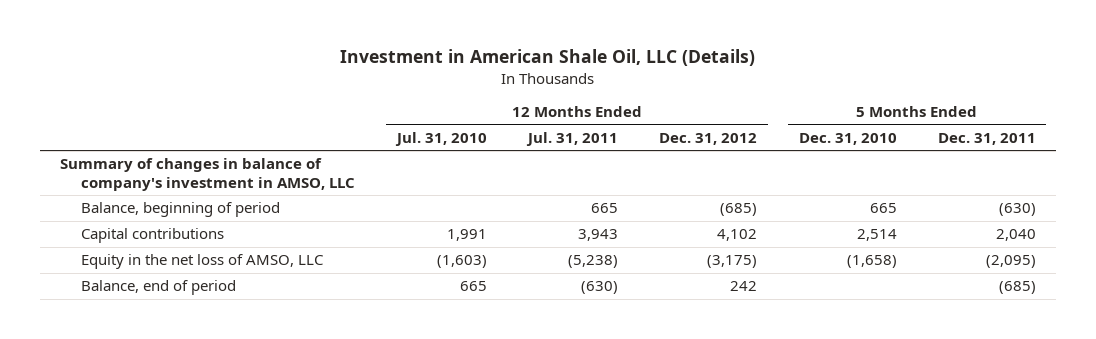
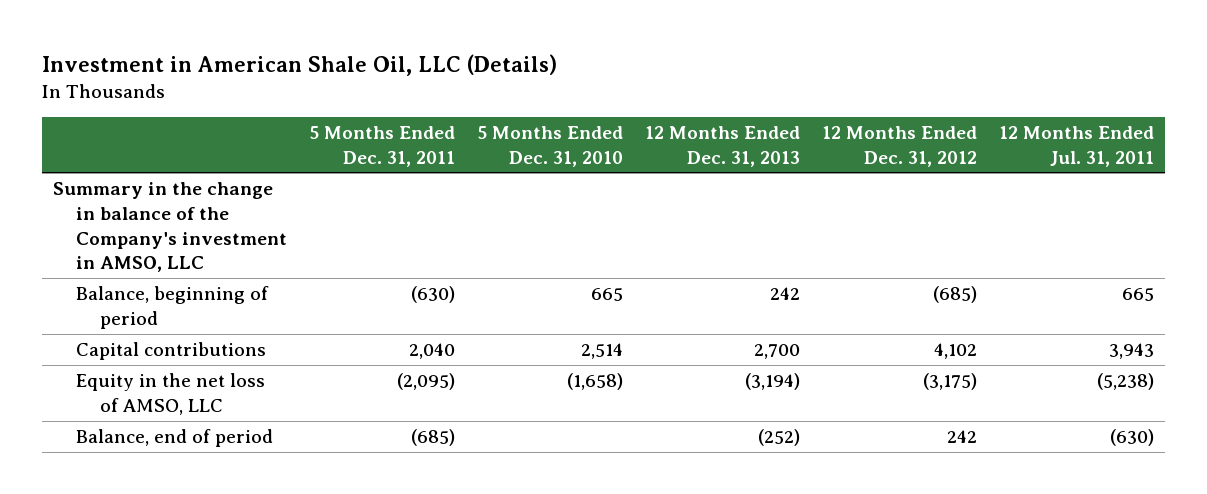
[394,131,487,146] Jul. 31, 2010 -> none
none -> [645,125,801,167] 12 Months Ended Dec. 31, 2013
[60,158,356,191] Summary of changes in balance of company's investment in AMSO, LLC -> [53,182,288,273] Summary in the change in balance of the Company's investment in AMSO, LLC

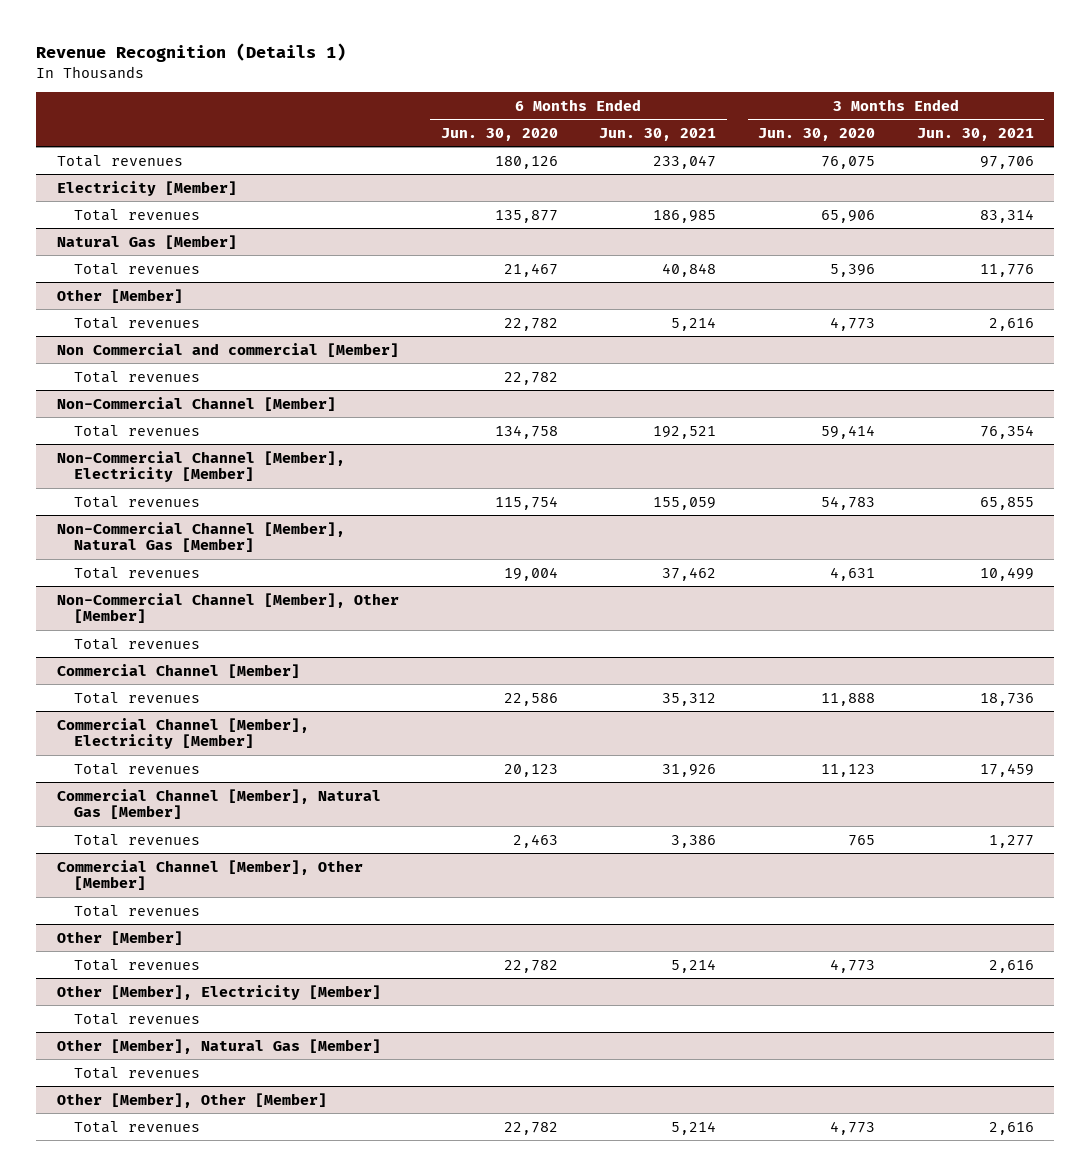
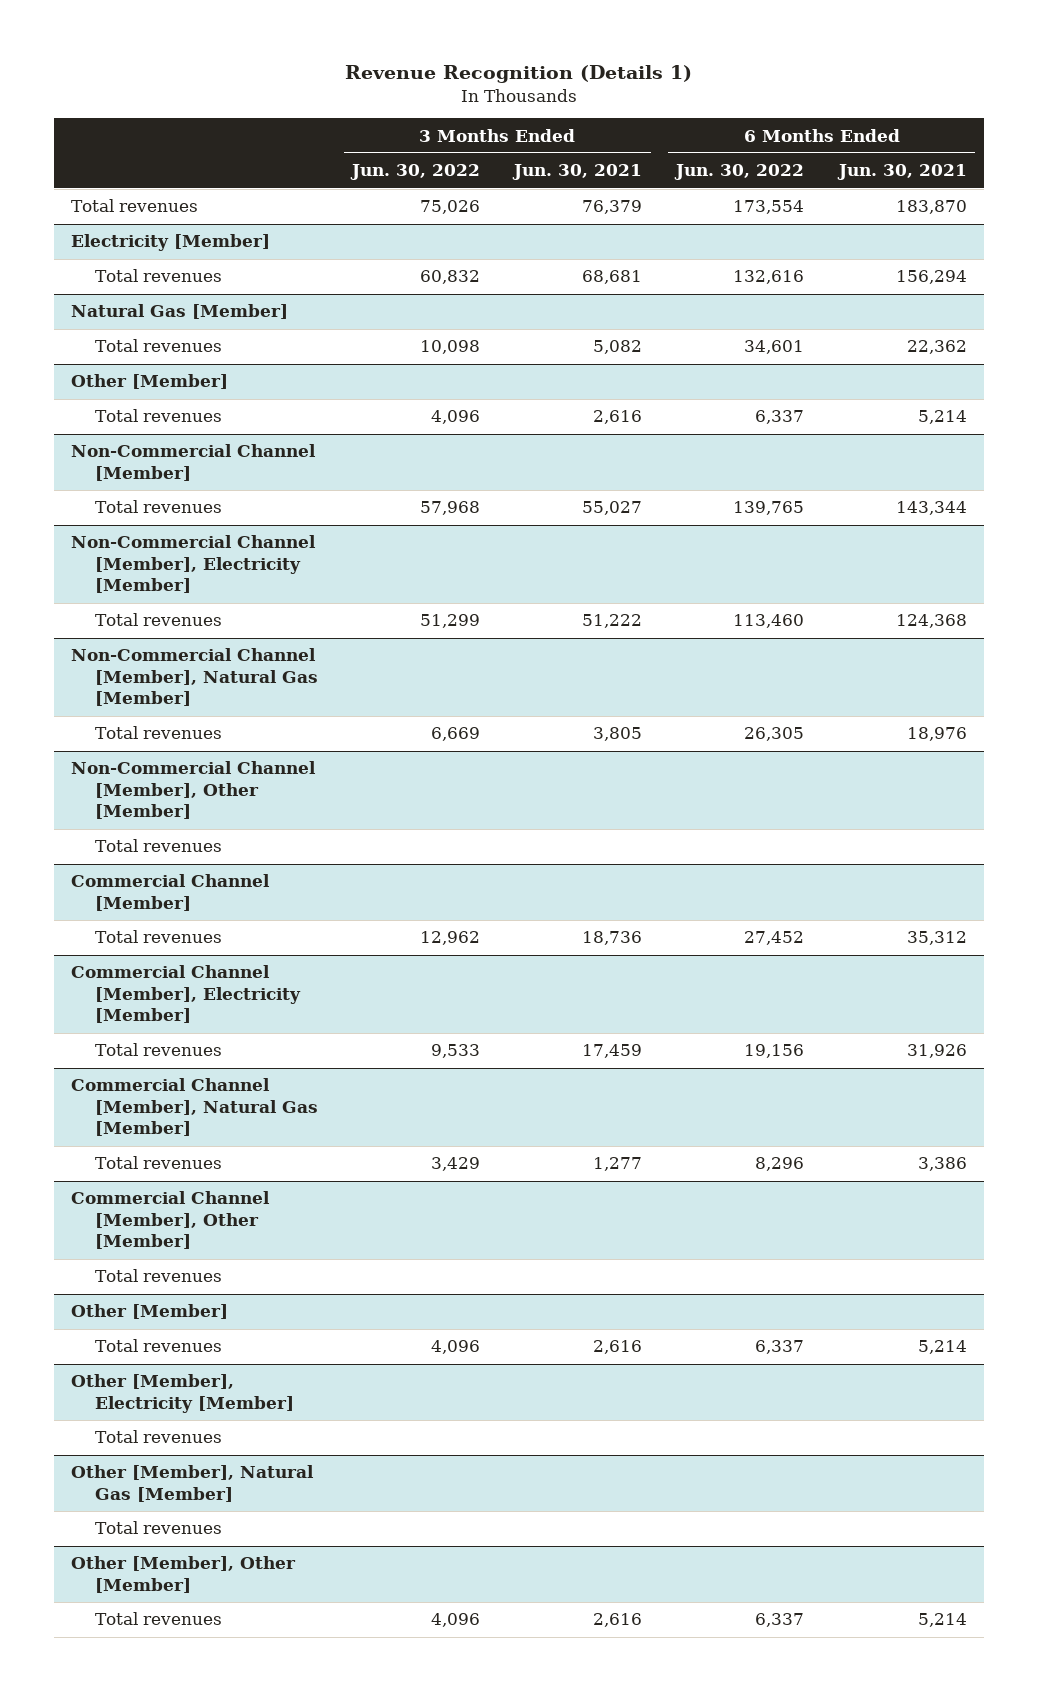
[440,127,558,141] Jun. 30, 2020 -> none
[757,127,875,141] Jun. 30, 2020 -> none
none -> [350,164,481,181] Jun. 30, 2022
none -> [674,164,805,181] Jun. 30, 2022
[653,154,717,169] 233,047 -> [895,200,967,215] 183,870
[979,155,1034,169] 97,706 -> [582,200,643,215] 76,379
[653,209,717,223] 186,985 -> [895,270,967,285] 156,294
[979,208,1034,223] 83,314 -> [582,270,643,285] 68,681
[662,262,717,277] 40,848 -> [906,340,967,355] 22,362
[979,263,1034,277] 11,776 -> [593,340,643,355] 5,082
[56,342,399,357] Non Commercial and commercial [Member] -> none
[74,370,201,383] Total revenues -> none
[653,425,717,439] 192,521 -> [895,501,967,516] 143,344
[979,424,1034,439] 76,354 -> [582,501,643,516] 55,027
[653,496,717,510] 155,059 -> [895,614,967,629] 124,368
[979,496,1034,510] 65,855 -> [582,614,643,629] 51,222
[662,566,717,581] 37,462 -> [906,727,967,742] 18,976
[979,566,1034,581] 10,499 -> [593,727,643,742] 3,805

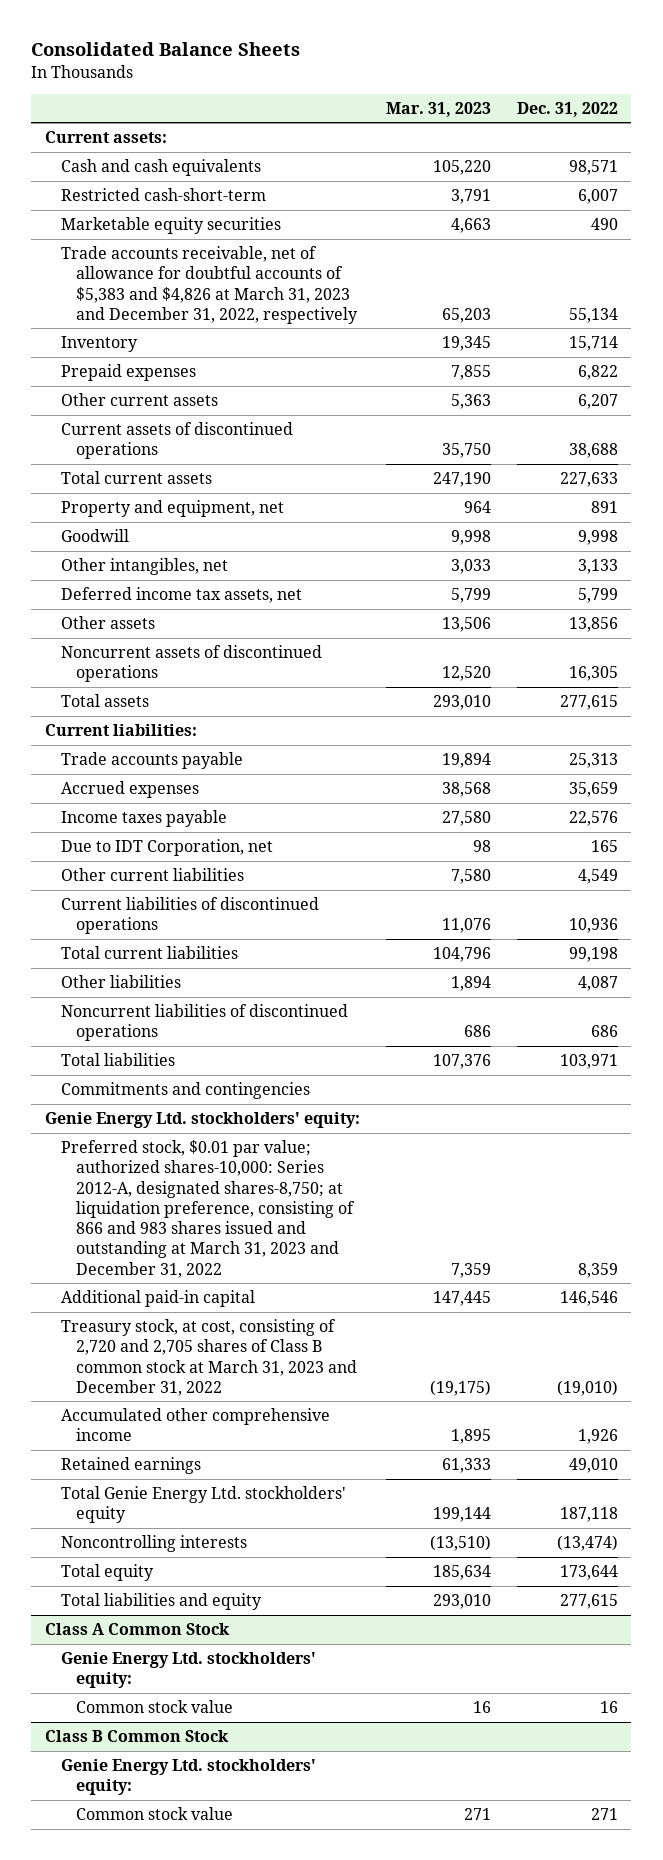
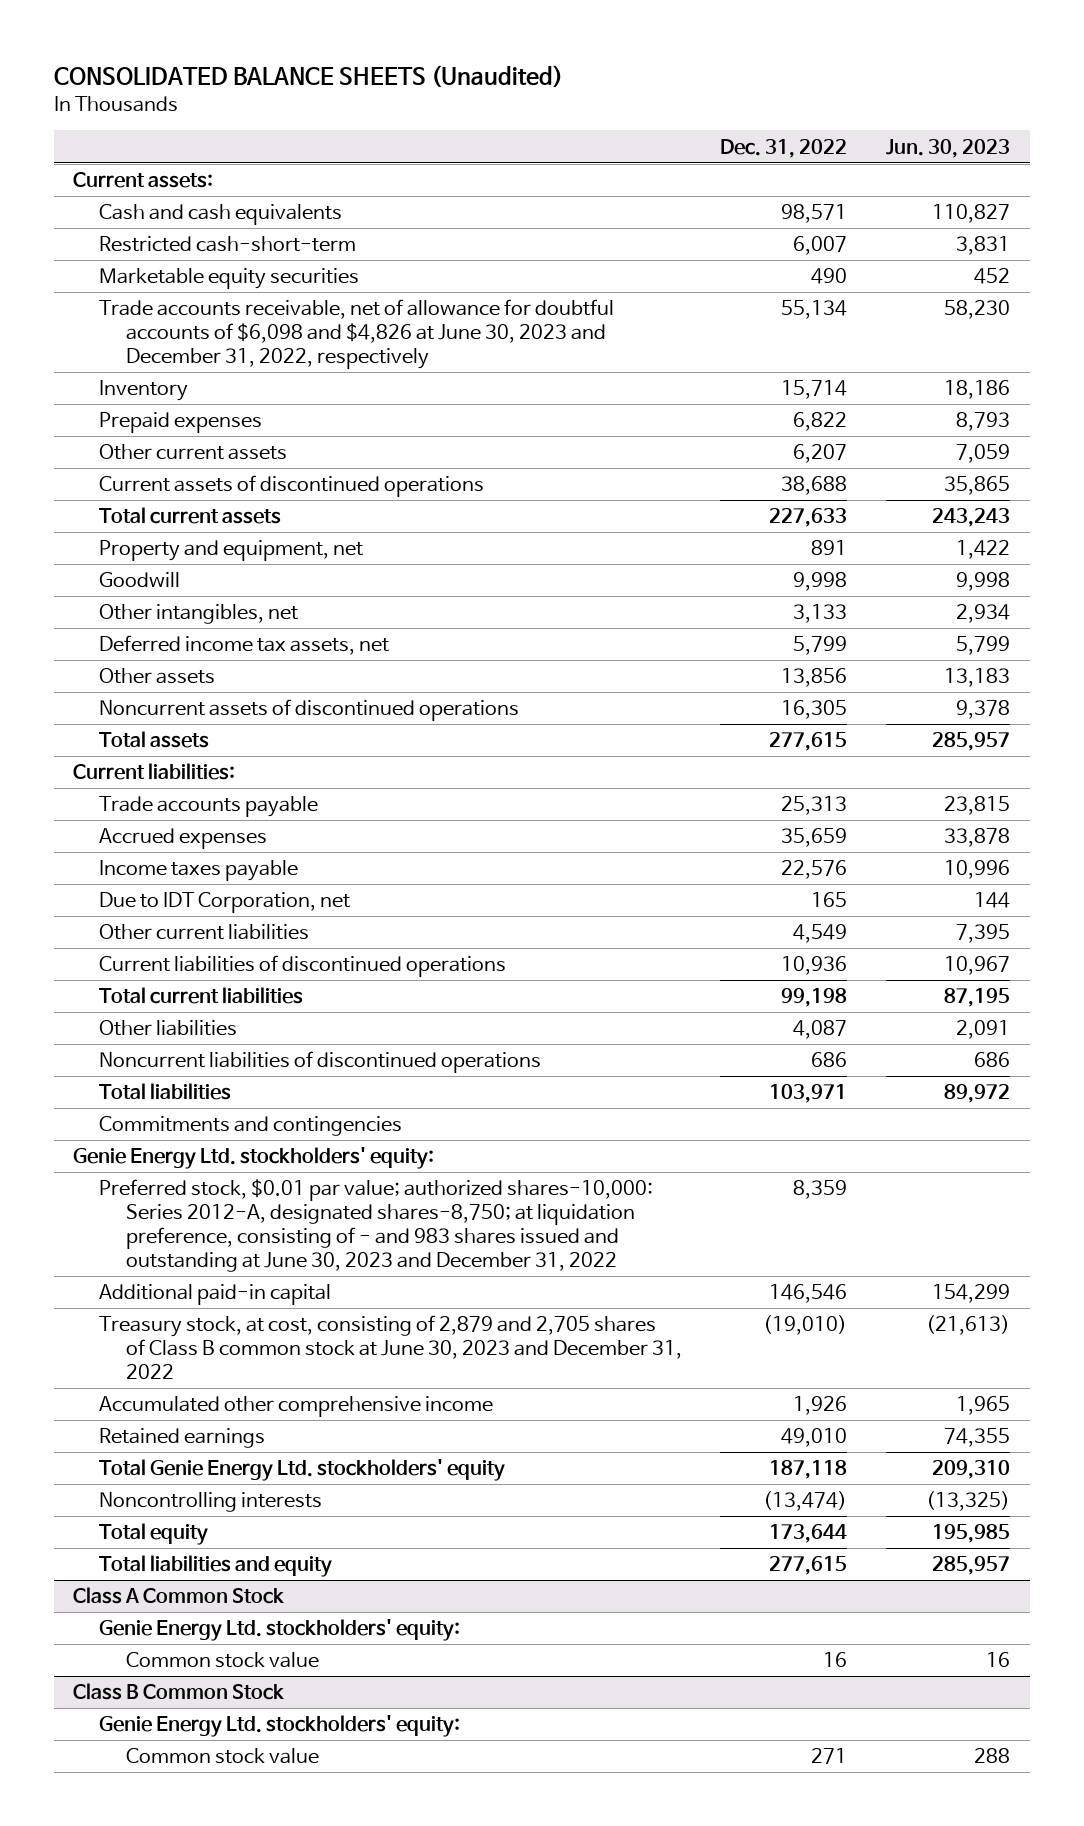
[31,42,301,57] Consolidated Balance Sheets -> [53,65,563,89] CONSOLIDATED BALANCE SHEETS (Unaudited)
[385,101,491,117] Mar. 31, 2023 -> none
none -> [886,138,1011,158] Jun. 30, 2023
[60,246,359,324] Trade accounts receivable, net of allowance for doubtful accounts of $5,383 and $4,826 at March 31, 2023 and December 31, 2022, respectively -> [99,299,615,370] Trade accounts receivable, net of allowance for doubtful accounts of $6,098 and $4,826 at June 30, 2023 and December 31, 2022, respectively
[60,1140,356,1278] Preferred stock, $0.01 par value; authorized shares-10,000: Series 2012-A, designated shares-8,750; at liquidation preference, consisting of 866 and 983 shares issued and outstanding at March 31, 2023 and December 31, 2022 -> [99,1179,654,1272] Preferred stock, $0.01 par value; authorized shares-10,000: Series 2012-A, designated shares-8,750; at liquidation preference, consisting of - and 983 shares issued and outstanding at June 30, 2023 and December 31, 2022
[60,1319,358,1396] Treasury stock, at cost, consisting of 2,720 and 2,705 shares of Class B common stock at March 31, 2023 and December 31, 2022 -> [99,1315,682,1380] Treasury stock, at cost, consisting of 2,879 and 2,705 shares of Class B common stock at June 30, 2023 and December 31, 2022

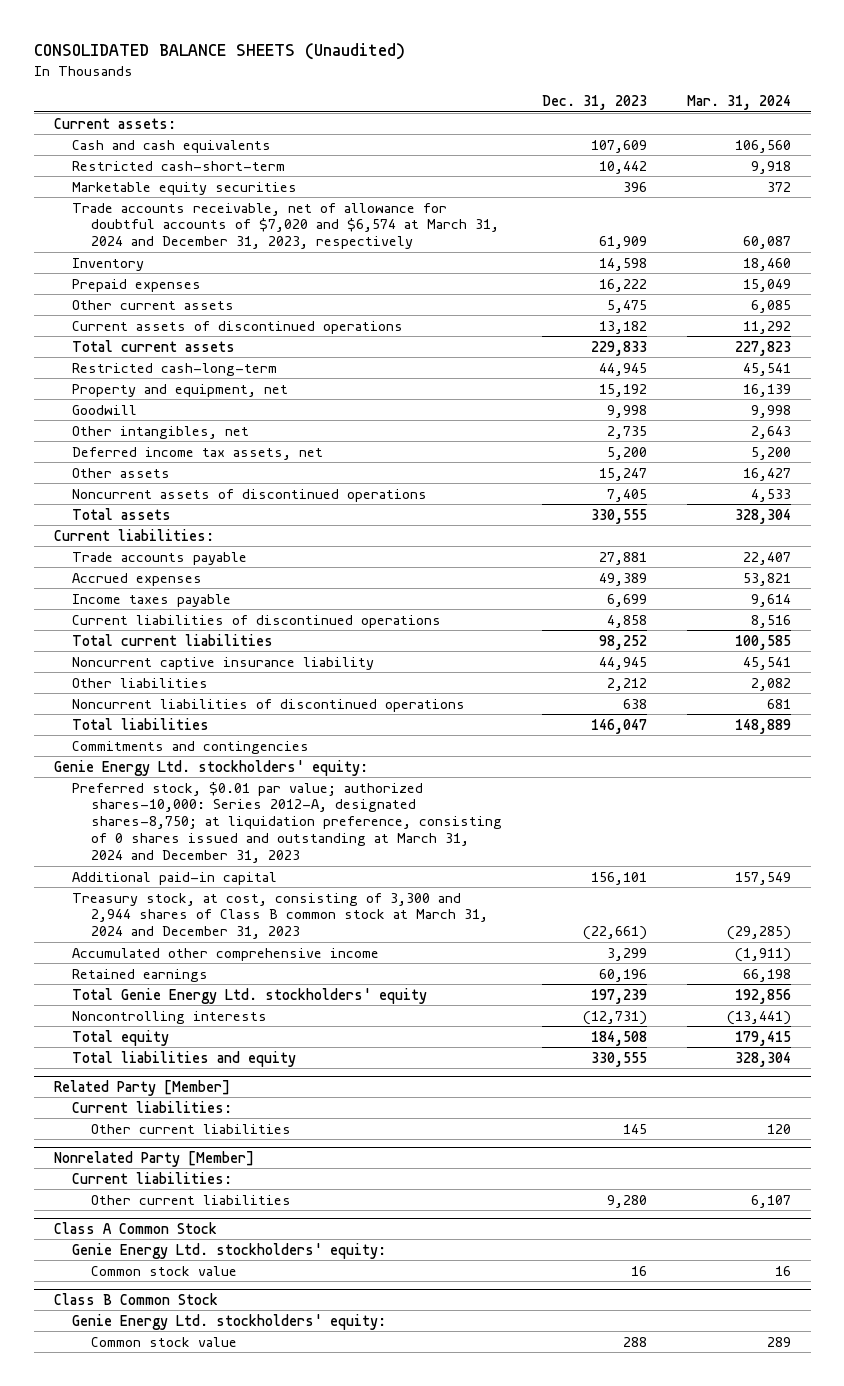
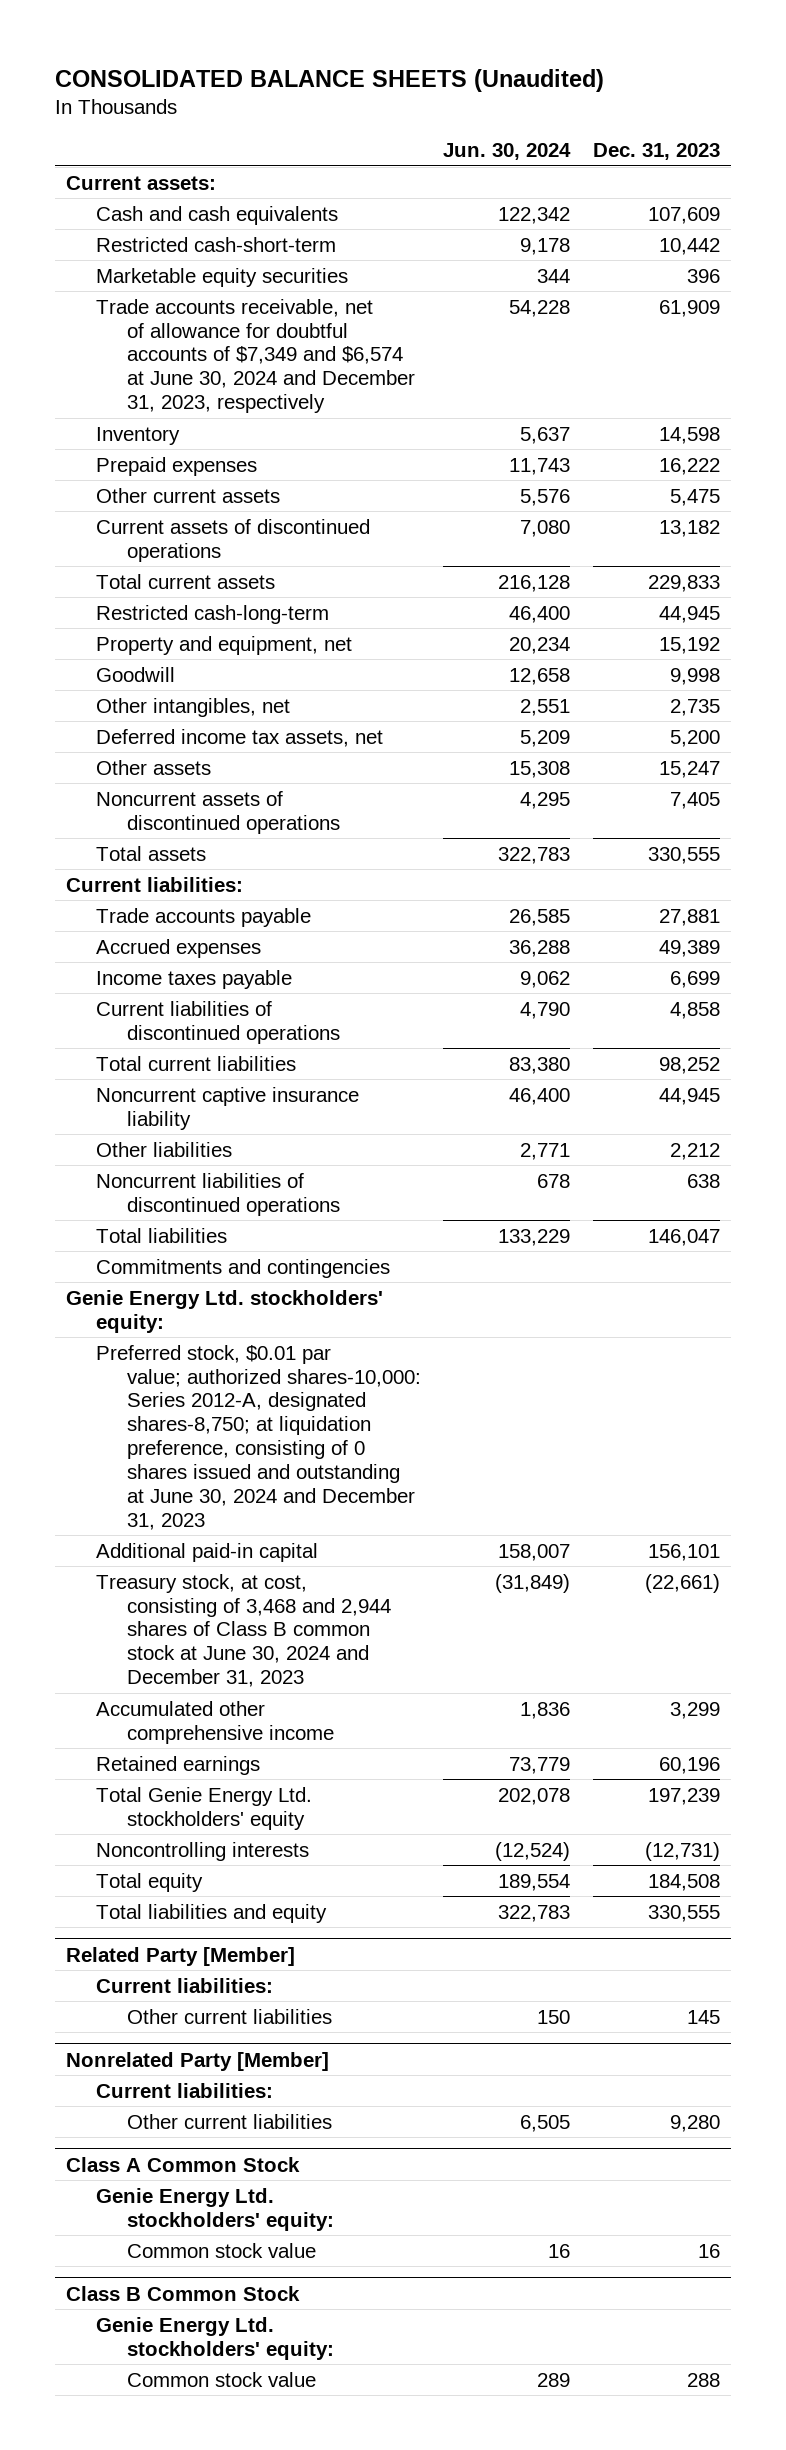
[686,95,791,111] Mar. 31, 2024 -> none
none -> [443,143,572,161] Jun. 30, 2024
[72,202,499,250] Trade accounts receivable, net of allowance for doubtful accounts of $7,020 and $6,574 at March 31, 2024 and December 31, 2023, respectively -> [96,298,415,414] Trade accounts receivable, net of allowance for doubtful accounts of $7,349 and $6,574 at June 30, 2024 and December 31, 2023, respectively
[72,781,502,864] Preferred stock, $0.01 par value; authorized shares-10,000: Series 2012-A, designated shares-8,750; at liquidation preference, consisting of 0 shares issued and outstanding at March 31, 2024 and December 31, 2023 -> [96,1344,421,1530] Preferred stock, $0.01 par value; authorized shares-10,000: Series 2012-A, designated shares-8,750; at liquidation preference, consisting of 0 shares issued and outstanding at June 30, 2024 and December 31, 2023
[72,892,488,940] Treasury stock, at cost, consisting of 3,300 and 2,944 shares of Class B common stock at March 31, 2024 and December 31, 2023 -> [96,1573,391,1688] Treasury stock, at cost, consisting of 3,468 and 2,944 shares of Class B common stock at June 30, 2024 and December 31, 2023

